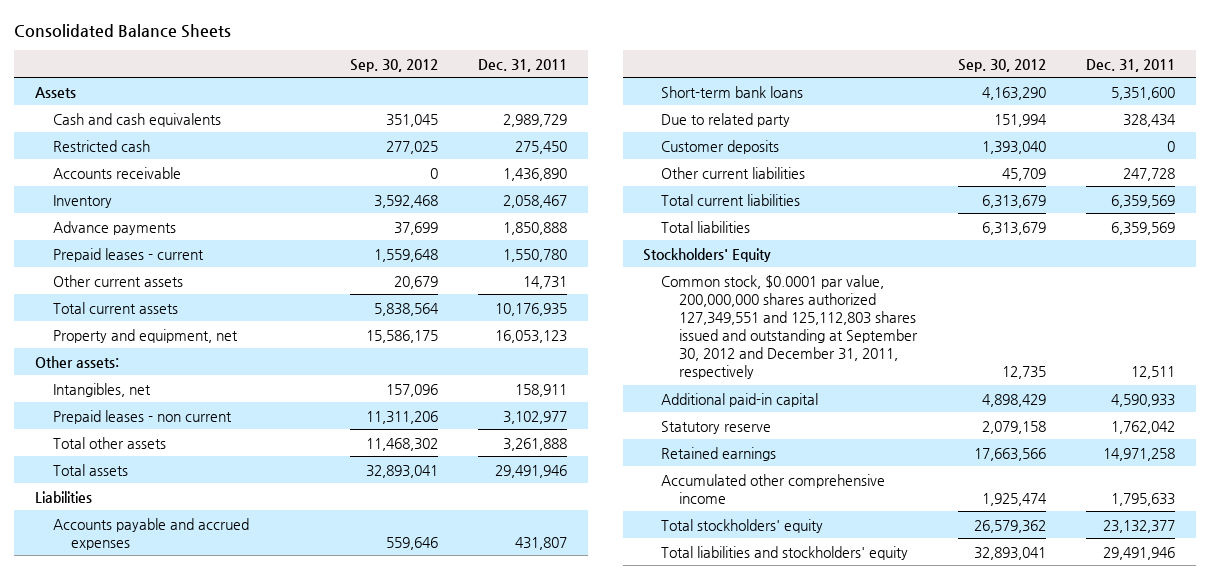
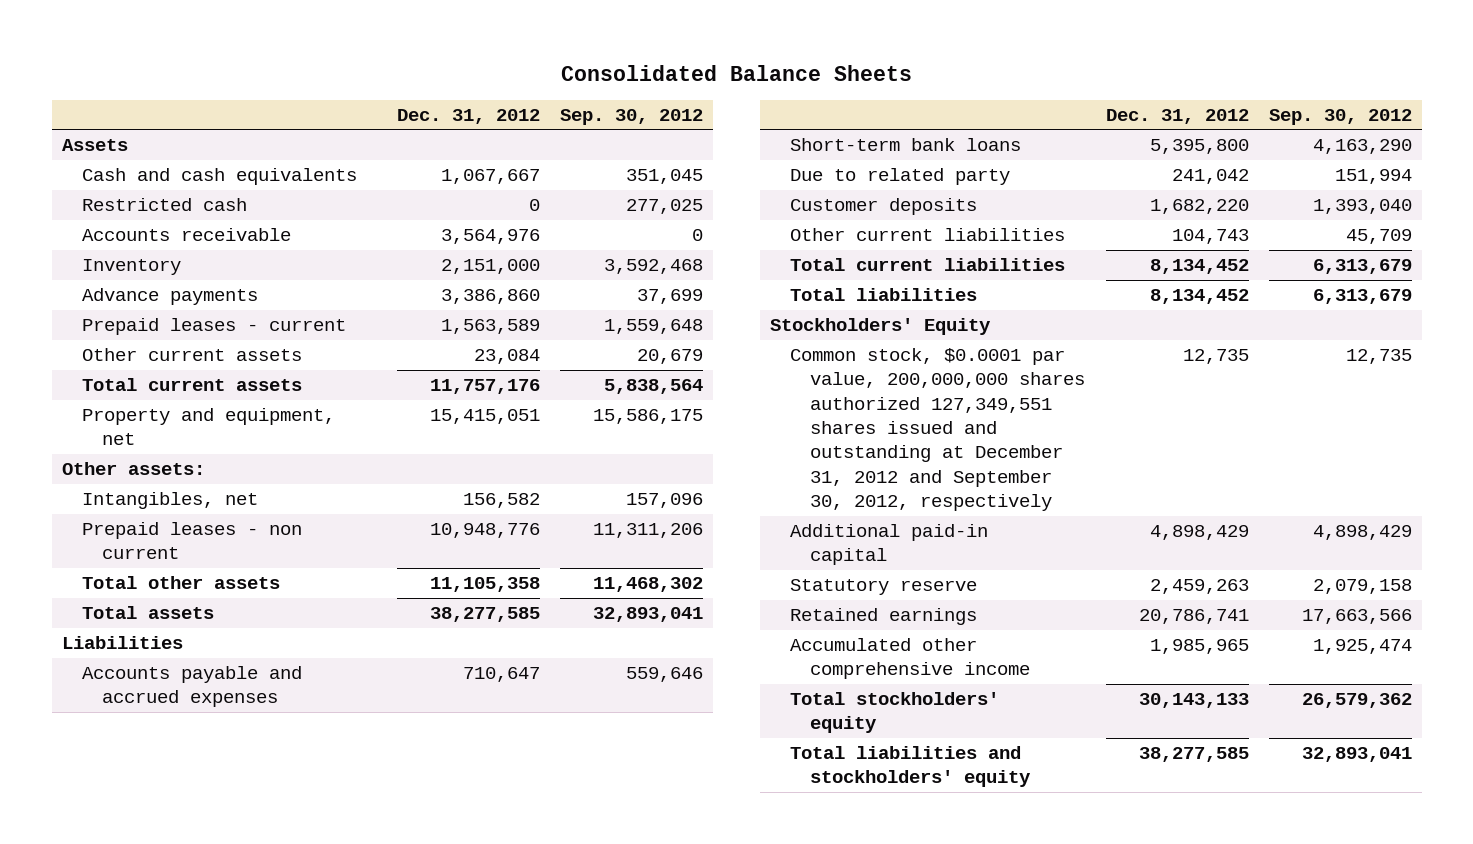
[478,58,568,72] Dec. 31, 2011 -> none
none -> [397,108,541,124] Dec. 31, 2012
[661,274,919,379] Common stock, $0.0001 par value, 200,000,000 shares authorized 127,349,551 and 125,112,803 shares issued and outstanding at September 30, 2012 and December 31, 2011, respectively -> [790,348,1086,512] Common stock, $0.0001 par value, 200,000,000 shares authorized 127,349,551 shares issued and outstanding at December 31, 2012 and September 30, 2012, respectively

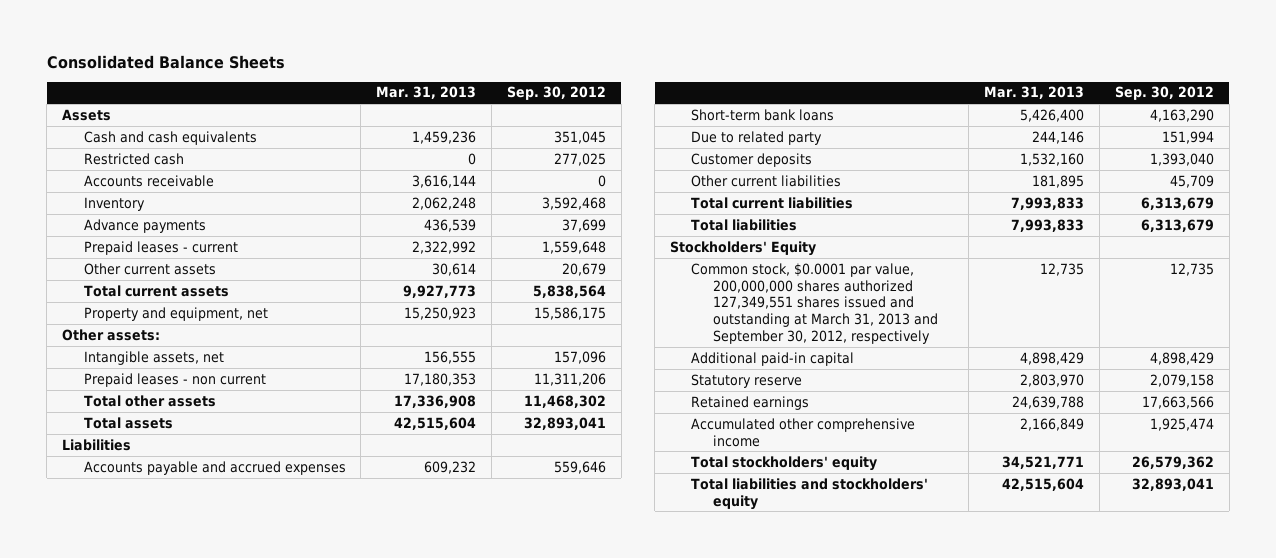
[397,108,541,124] Dec. 31, 2012 -> none
none -> [376,86,477,100] Mar. 31, 2013
[81,492,258,510] Intangibles, net -> [83,350,224,365] Intangible assets, net
[790,348,1086,512] Common stock, $0.0001 par value, 200,000,000 shares authorized 127,349,551 shares issued and outstanding at December 31, 2012 and September 30, 2012, respectively -> [691,262,938,344] Common stock, $0.0001 par value, 200,000,000 shares authorized 127,349,551 shares issued and outstanding at March 31, 2013 and September 30, 2012, respectively

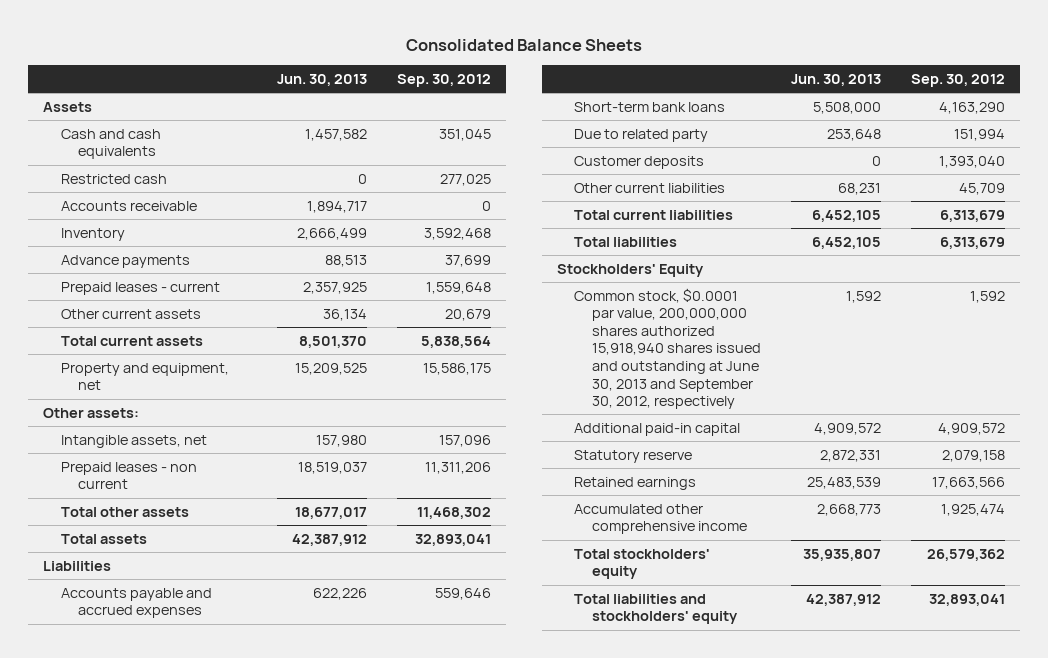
[376,86,477,100] Mar. 31, 2013 -> none
none -> [276,73,367,86] Jun. 30, 2013
[691,262,938,344] Common stock, $0.0001 par value, 200,000,000 shares authorized 127,349,551 shares issued and outstanding at March 31, 2013 and September 30, 2012, respectively -> [574,287,761,410] Common stock, $0.0001 par value, 200,000,000 shares authorized 15,918,940 shares issued and outstanding at June 30, 2013 and September 30, 2012, respectively
[1169,262,1214,276] 12,735 -> [969,290,1005,303] 1,592
[1149,351,1214,365] 4,898,429 -> [937,422,1005,435] 4,909,572

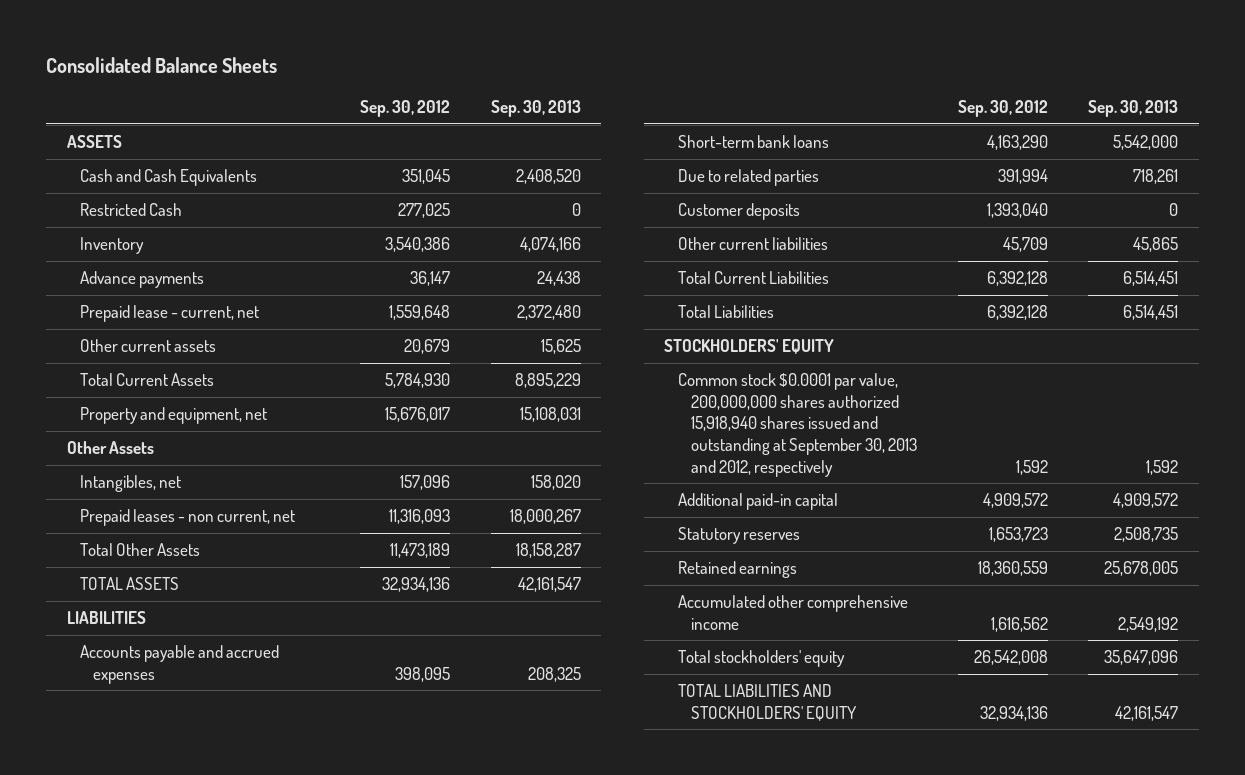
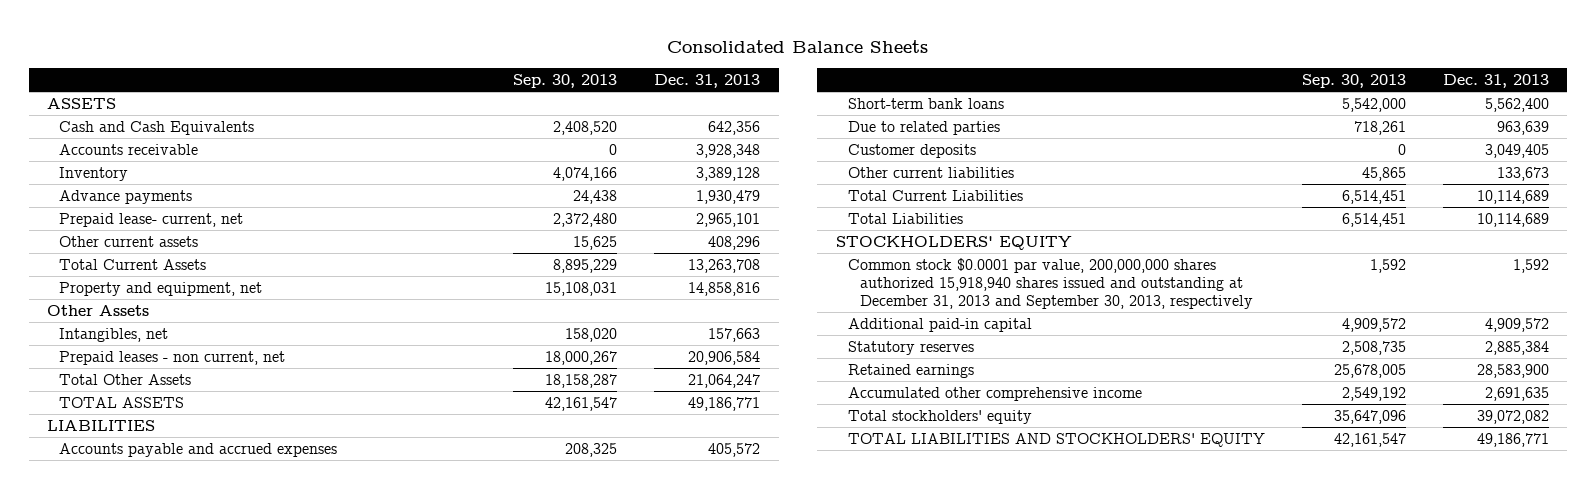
[359,100,450,118] Sep. 30, 2012 -> none
none -> [654,74,761,89] Dec. 31, 2013
[80,203,183,217] Restricted Cash -> none
none -> [59,143,199,155] Accounts receivable
[80,305,260,323] Prepaid lease - current, net -> [59,212,244,227] Prepaid lease- current, net
[677,373,918,477] Common stock $0.0001 par value, 200,000,000 shares authorized 15,918,940 shares issued and outstanding at September 30, 2013 and 2012, respectively -> [847,257,1254,309] Common stock $0.0001 par value, 200,000,000 shares authorized 15,918,940 shares issued and outstanding at December 31, 2013 and September 30, 2013, respectively

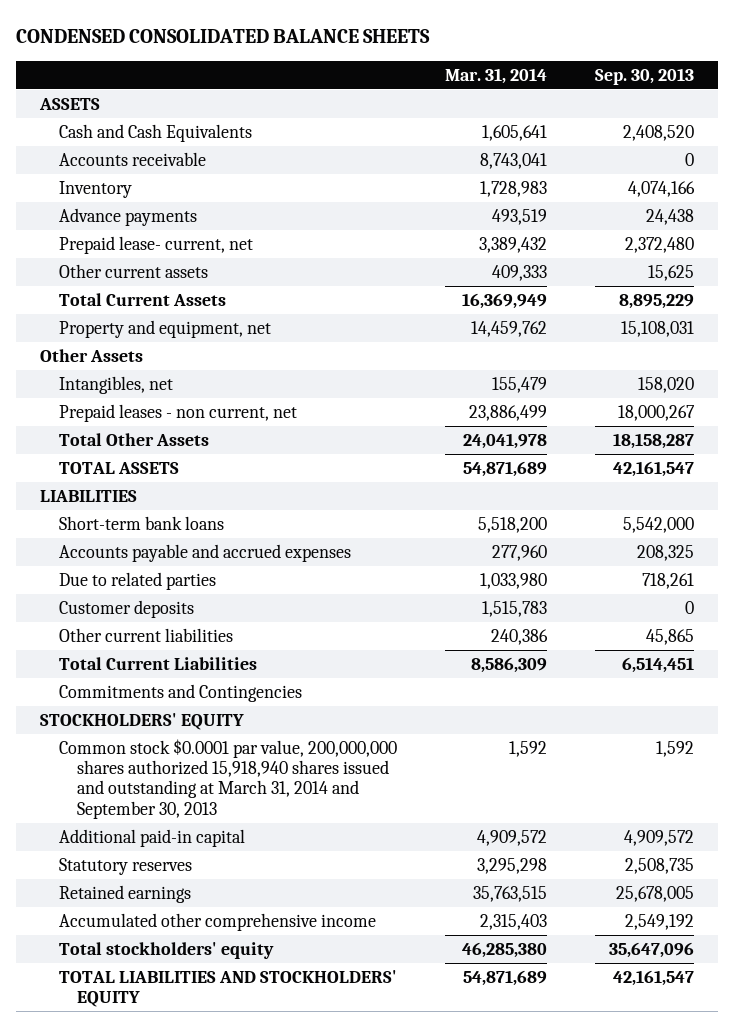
[667,39,929,53] Consolidated Balance Sheets -> [16,29,431,44] CONDENSED CONSOLIDATED BALANCE SHEETS
[654,74,761,89] Dec. 31, 2013 -> none
none -> [444,67,547,84] Mar. 31, 2014
[59,442,338,457] Accounts payable and accrued expenses -> [58,544,351,563] Accounts payable and accrued expenses
[847,212,963,224] Total Liabilities -> none
none -> [58,684,302,703] Commitments and Contingencies
[847,257,1254,309] Common stock $0.0001 par value, 200,000,000 shares authorized 15,918,940 shares issued and outstanding at December 31, 2013 and September 30, 2013, respectively -> [58,739,397,819] Common stock $0.0001 par value, 200,000,000 shares authorized 15,918,940 shares issued and outstanding at March 31, 2014 and September 30, 2013

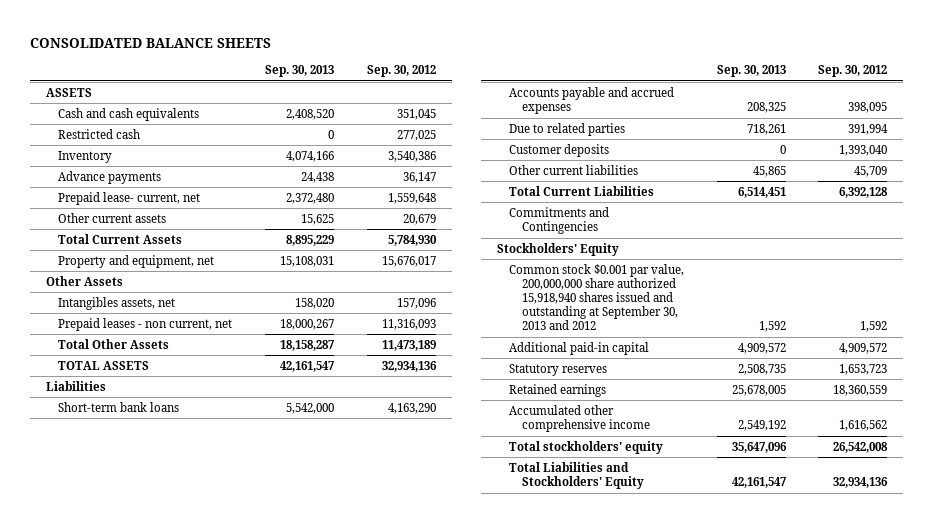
[16,29,431,44] CONDENSED CONSOLIDATED BALANCE SHEETS -> [29,37,271,48] CONSOLIDATED BALANCE SHEETS
[444,67,547,84] Mar. 31, 2014 -> none
none -> [366,65,436,78] Sep. 30, 2012
[58,152,206,167] Accounts receivable -> none
[58,124,252,143] Cash and Cash Equivalents -> [58,107,200,121] Cash and cash equivalents
none -> [58,128,141,139] Restricted cash
[58,376,173,395] Intangibles, net -> [58,296,176,310] Intangibles assets, net
[40,490,138,503] LIABILITIES -> [45,380,106,391] Liabilities
[40,713,245,731] STOCKHOLDERS' EQUITY -> [496,242,619,256] Stockholders' Equity
[58,739,397,819] Common stock $0.0001 par value, 200,000,000 shares authorized 15,918,940 shares issued and outstanding at March 31, 2014 and September 30, 2013 -> [509,263,685,331] Common stock $0.001 par value, 200,000,000 share authorized 15,918,940 shares issued and outstanding at September 30, 2013 and 2012
[58,970,397,1008] TOTAL LIABILITIES AND STOCKHOLDERS' EQUITY -> [509,461,645,489] Total Liabilities and Stockholders' Equity

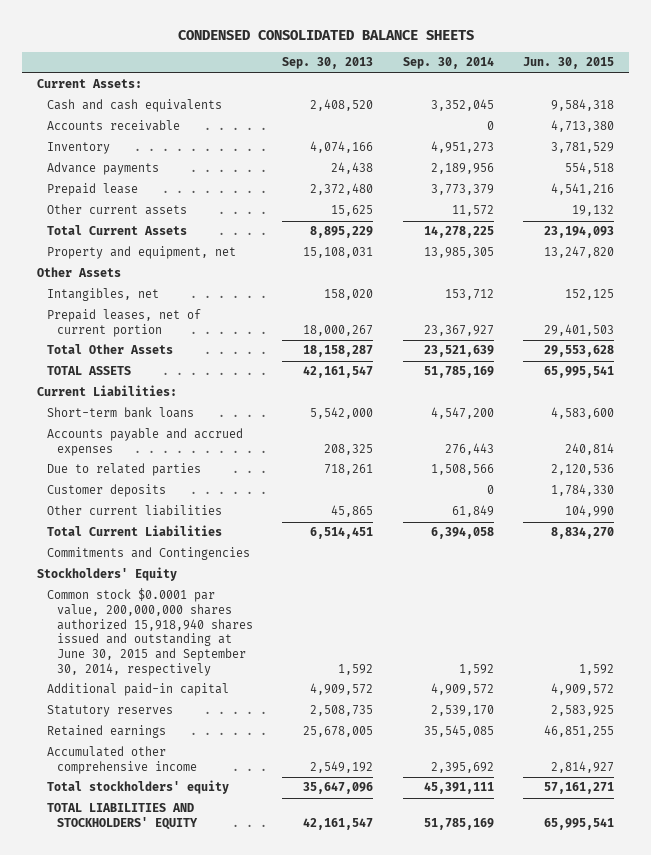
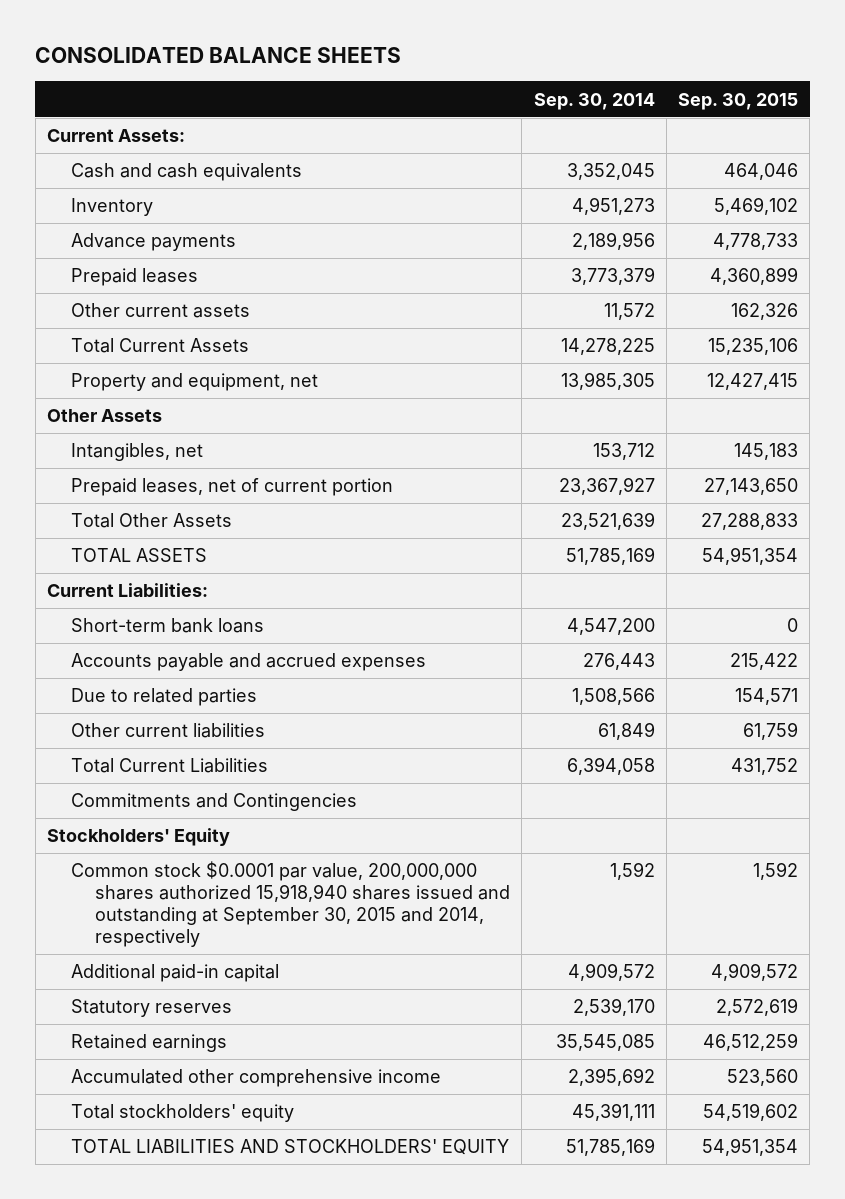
[177,30,474,41] CONDENSED CONSOLIDATED BALANCE SHEETS -> [35,47,402,64] CONSOLIDATED BALANCE SHEETS
[282,57,374,70] Sep. 30, 2013 -> none
[523,57,615,70] Jun. 30, 2015 -> none
none -> [677,92,798,110] Sep. 30, 2015
[46,120,180,132] Accounts receivable -> none
[46,183,138,197] Prepaid lease -> [70,268,198,287] Prepaid leases
[46,484,166,498] Customer deposits -> none
[46,588,253,676] Common stock $0.0001 par value, 200,000,000 shares authorized 15,918,940 shares issued and outstanding at June 30, 2015 and September 30, 2014, respectively -> [70,861,511,948] Common stock $0.0001 par value, 200,000,000 shares authorized 15,918,940 shares issued and outstanding at September 30, 2015 and 2014, respectively

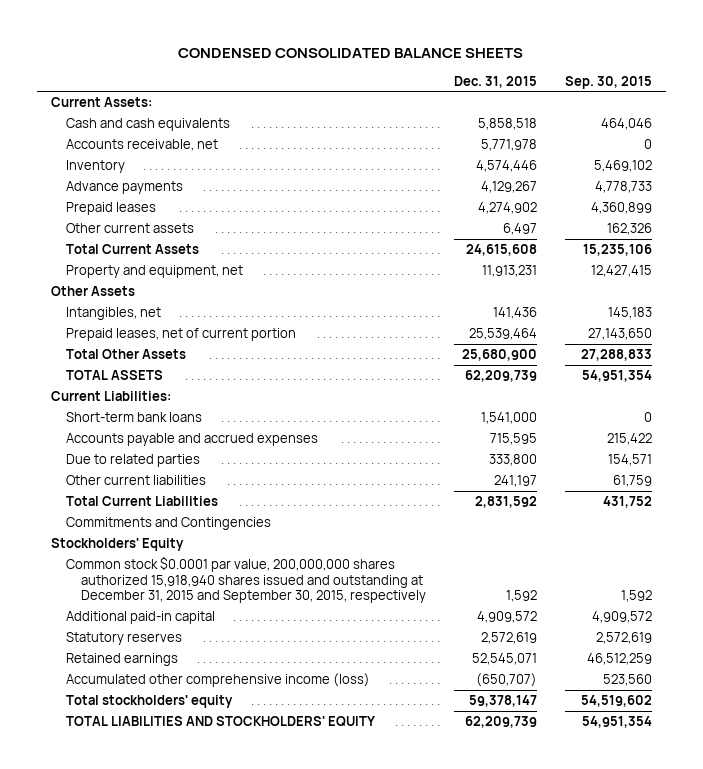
[35,47,402,64] CONSOLIDATED BALANCE SHEETS -> [178,47,524,58] CONDENSED CONSOLIDATED BALANCE SHEETS
[533,92,655,110] Sep. 30, 2014 -> none
none -> [453,75,537,88] Dec. 31, 2015
none -> [65,139,218,152] Accounts receivable, net
[70,861,511,948] Common stock $0.0001 par value, 200,000,000 shares authorized 15,918,940 shares issued and outstanding at September 30, 2015 and 2014, respectively -> [65,556,426,604] Common stock $0.0001 par value, 200,000,000 shares authorized 15,918,940 shares issued and outstanding at December 31, 2015 and September 30, 2015, respectively
[70,1069,441,1088] Accumulated other comprehensive income -> [65,673,370,688] Accumulated other comprehensive income (loss)

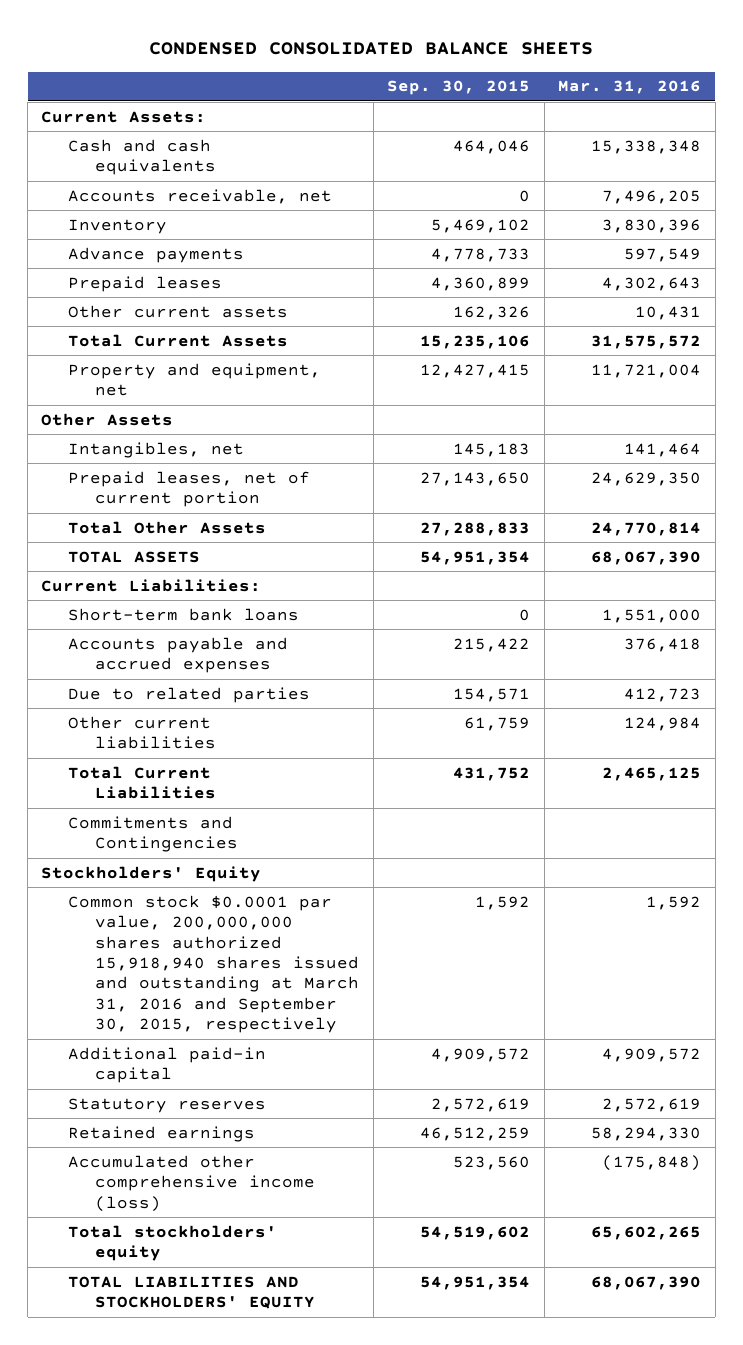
[453,75,537,88] Dec. 31, 2015 -> none
none -> [558,80,702,95] Mar. 31, 2016
[65,556,426,604] Common stock $0.0001 par value, 200,000,000 shares authorized 15,918,940 shares issued and outstanding at December 31, 2015 and September 30, 2015, respectively -> [68,894,360,1034] Common stock $0.0001 par value, 200,000,000 shares authorized 15,918,940 shares issued and outstanding at March 31, 2016 and September 30, 2015, respectively

